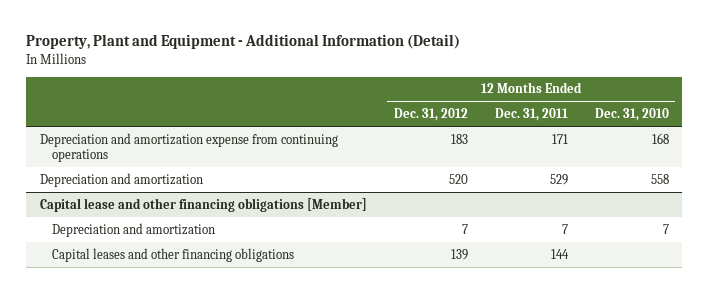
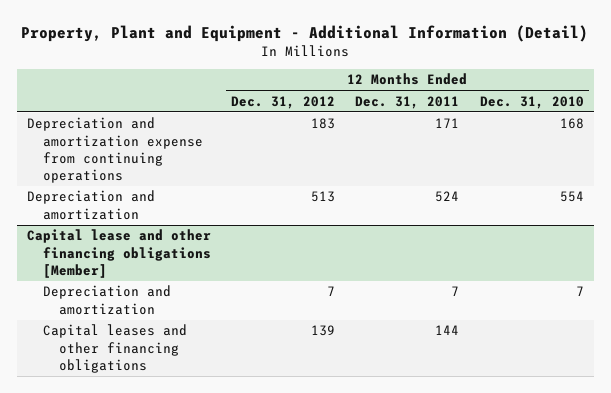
[448,173,468,184] 520 -> [311,191,336,203] 513
[549,173,568,185] 529 -> [435,191,460,203] 524
[650,173,669,184] 558 -> [559,191,584,203] 554

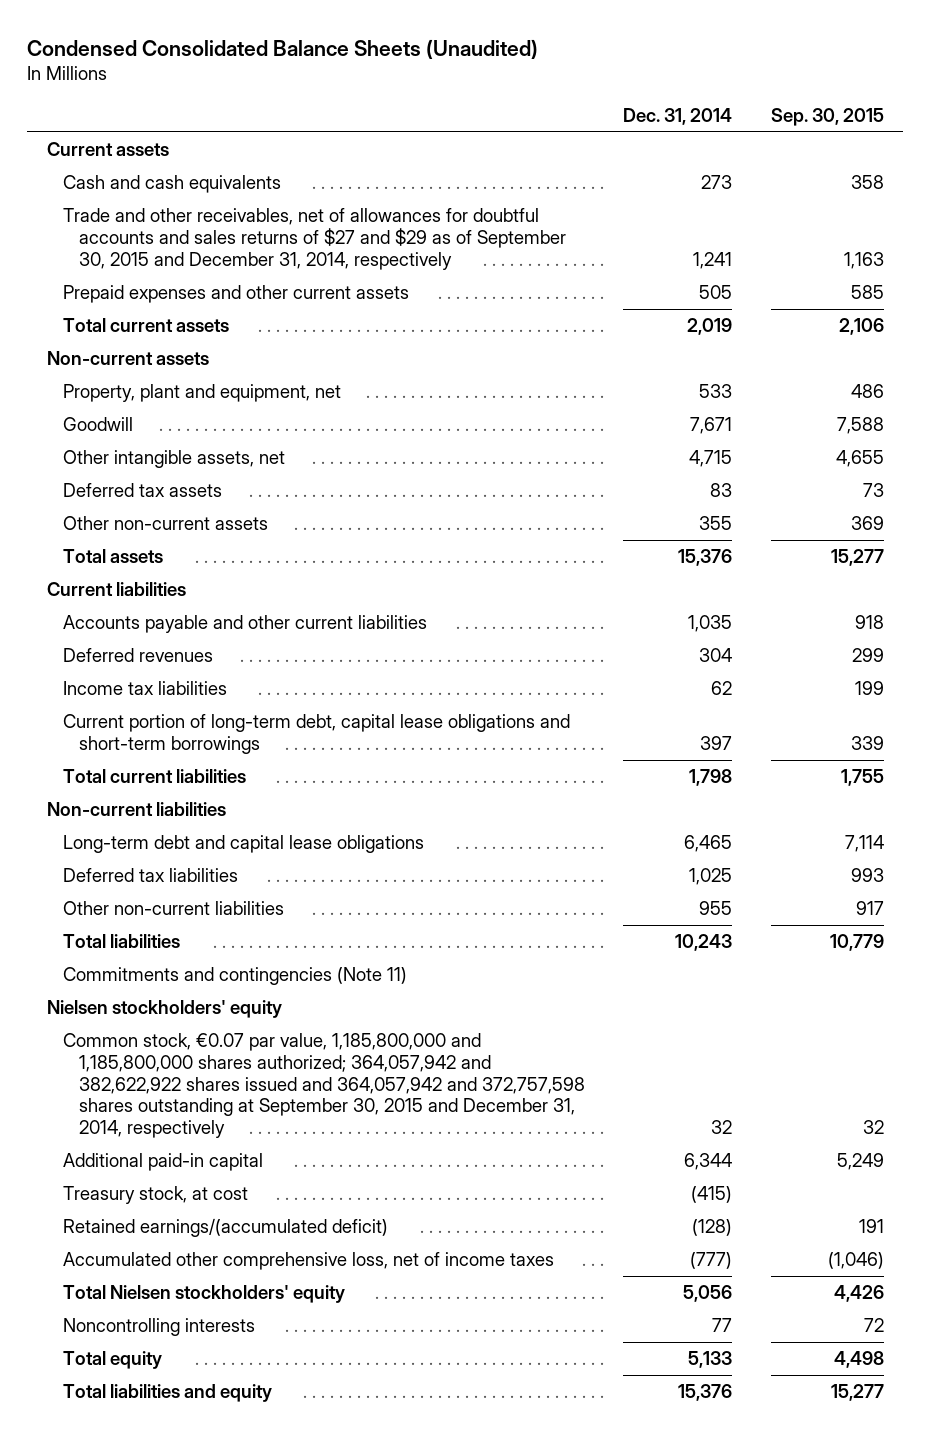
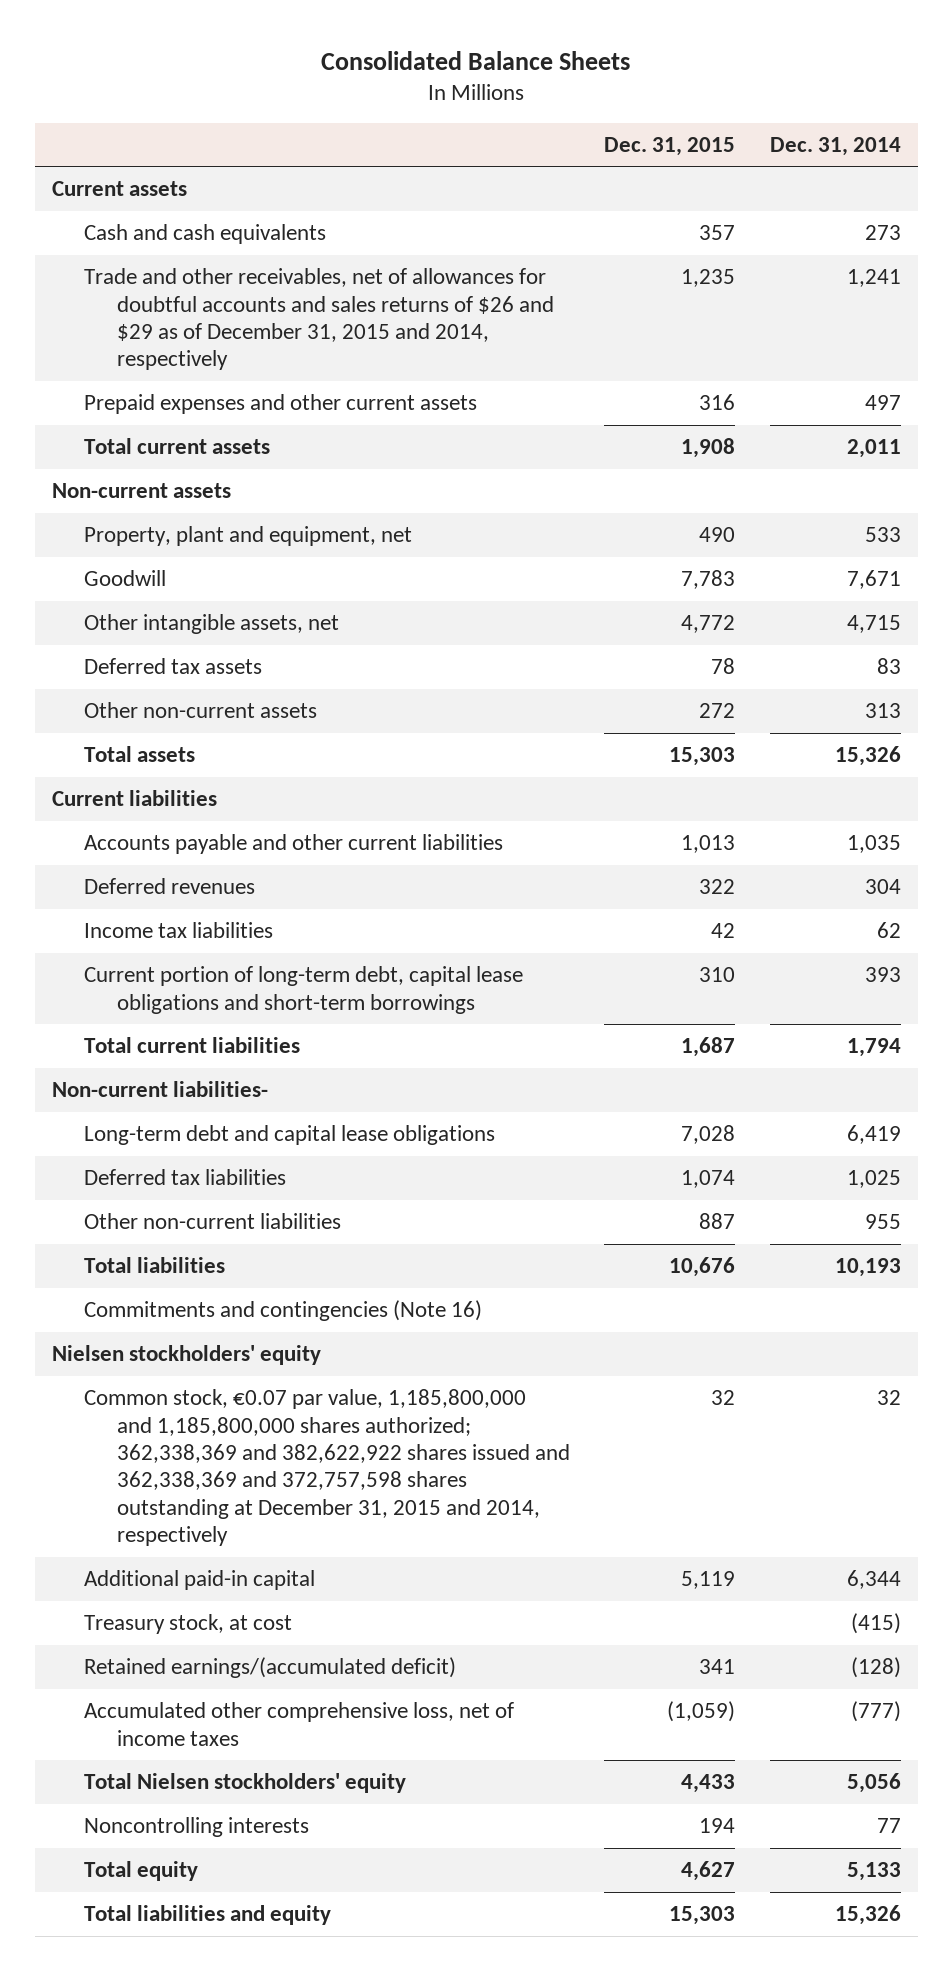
[27,38,539,59] Condensed Consolidated Balance Sheets (Unaudited) -> [321,50,631,70] Consolidated Balance Sheets
[770,107,884,126] Sep. 30, 2015 -> none
none -> [604,136,736,156] Dec. 31, 2015
[62,208,566,270] Trade and other receivables, net of allowances for doubtful accounts and sales returns of $27 and $29 as of September 30, 2015 and December 31, 2014, respectively -> [84,268,555,371] Trade and other receivables, net of allowances for doubtful accounts and sales returns of $26 and $29 as of December 31, 2015 and 2014, respectively
[699,285,733,300] 505 -> [864,395,901,411] 497
[687,318,733,336] 2,019 -> [846,439,901,459] 2,011
[699,516,733,531] 355 -> [864,703,901,719] 313
[678,549,733,567] 15,376 -> [834,746,901,767] 15,326
[700,735,733,750] 397 -> [864,967,901,983] 393
[689,769,733,787] 1,798 -> [846,1038,901,1058] 1,794
[46,802,226,817] Non-current liabilities -> [51,1081,268,1098] Non-current liabilities-
[684,835,733,853] 6,465 -> [846,1125,901,1145] 6,419
[675,934,733,952] 10,243 -> [834,1258,901,1278] 10,193
[62,967,407,986] Commitments and contingencies (Note 11) -> [84,1300,483,1322] Commitments and contingencies (Note 16)
[62,1033,585,1139] Common stock, €0.07 par value, 1,185,800,000 and 1,185,800,000 shares authorized; 364,057,942 and 382,622,922 shares issued and 364,057,942 and 372,757,598 shares outstanding at September 30, 2015 and December 31, 2014, respectively -> [84,1389,571,1547] Common stock, €0.07 par value, 1,185,800,000 and 1,185,800,000 shares authorized; 362,338,369 and 382,622,922 shares issued and 362,338,369 and 372,757,598 shares outstanding at December 31, 2015 and 2014, respectively
[678,1384,733,1402] 15,376 -> [834,1905,901,1926] 15,326

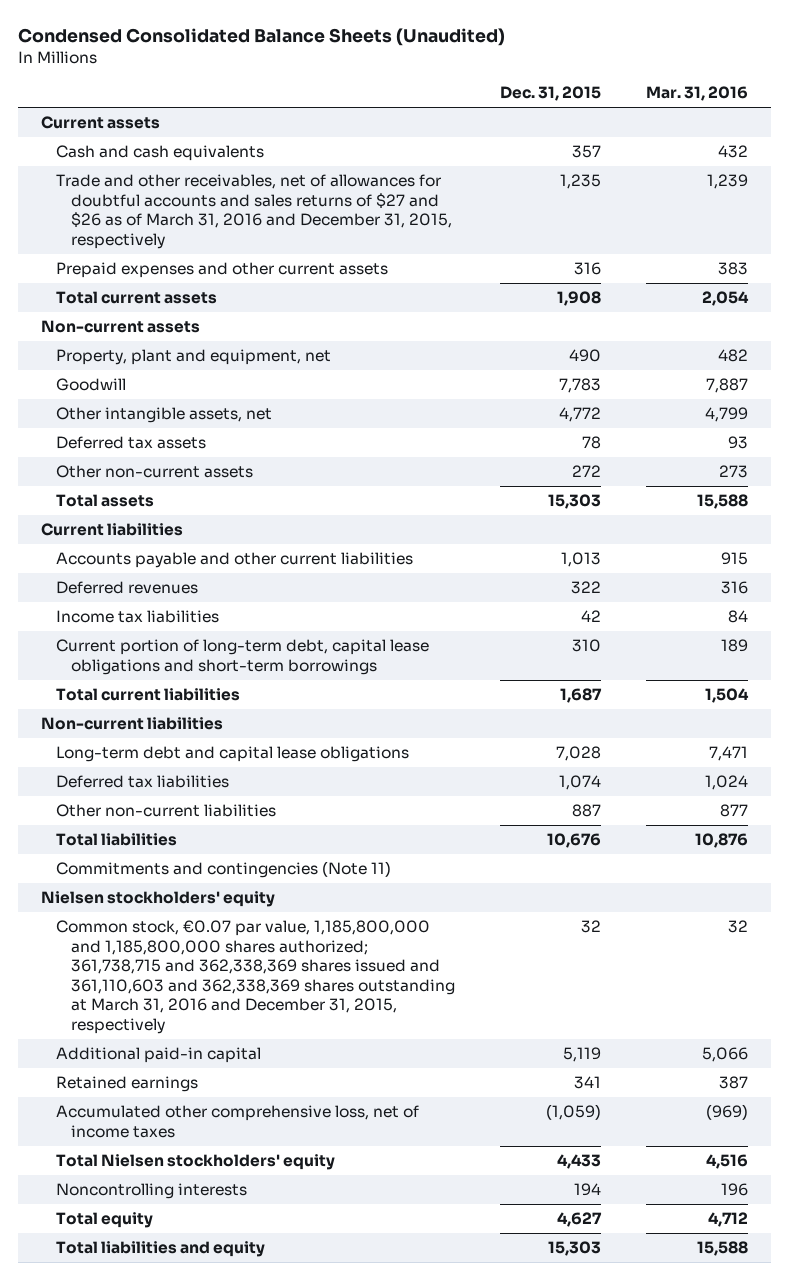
[321,50,631,70] Consolidated Balance Sheets -> [17,27,505,46] Condensed Consolidated Balance Sheets (Unaudited)
[769,136,901,156] Dec. 31, 2014 -> none
none -> [646,86,749,102] Mar. 31, 2016
[84,268,555,371] Trade and other receivables, net of allowances for doubtful accounts and sales returns of $26 and $29 as of December 31, 2015 and 2014, respectively -> [55,174,452,249] Trade and other receivables, net of allowances for doubtful accounts and sales returns of $27 and $26 as of March 31, 2016 and December 31, 2015, respectively
[51,1081,268,1098] Non-current liabilities- -> [40,717,223,731] Non-current liabilities
[84,1300,483,1322] Commitments and contingencies (Note 16) -> [55,861,391,879] Commitments and contingencies (Note 11)
[84,1389,571,1547] Common stock, €0.07 par value, 1,185,800,000 and 1,185,800,000 shares authorized; 362,338,369 and 382,622,922 shares issued and 362,338,369 and 372,757,598 shares outstanding at December 31, 2015 and 2014, respectively -> [55,920,455,1034] Common stock, €0.07 par value, 1,185,800,000 and 1,185,800,000 shares authorized; 361,738,715 and 362,338,369 shares issued and 361,110,603 and 362,338,369 shares outstanding at March 31, 2016 and December 31, 2015, respectively
[84,1614,293,1635] Treasury stock, at cost -> none
[84,1657,457,1679] Retained earnings/(accumulated deficit) -> [55,1076,198,1093] Retained earnings

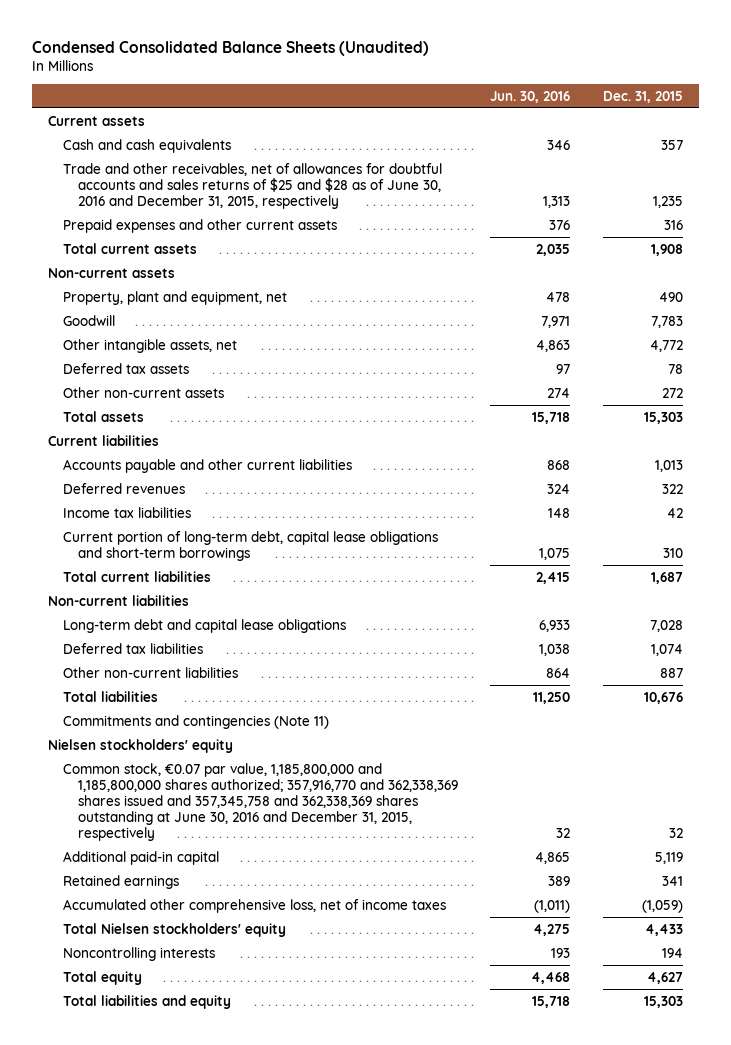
[646,86,749,102] Mar. 31, 2016 -> none
none -> [490,90,571,103] Jun. 30, 2016
[55,174,452,249] Trade and other receivables, net of allowances for doubtful accounts and sales returns of $27 and $26 as of March 31, 2016 and December 31, 2015, respectively -> [63,162,443,209] Trade and other receivables, net of allowances for doubtful accounts and sales returns of $25 and $28 as of June 30, 2016 and December 31, 2015, respectively
[55,920,455,1034] Common stock, €0.07 par value, 1,185,800,000 and 1,185,800,000 shares authorized; 361,738,715 and 362,338,369 shares issued and 361,110,603 and 362,338,369 shares outstanding at March 31, 2016 and December 31, 2015, respectively -> [63,762,459,842] Common stock, €0.07 par value, 1,185,800,000 and 1,185,800,000 shares authorized; 357,916,770 and 362,338,369 shares issued and 357,345,758 and 362,338,369 shares outstanding at June 30, 2016 and December 31, 2015, respectively

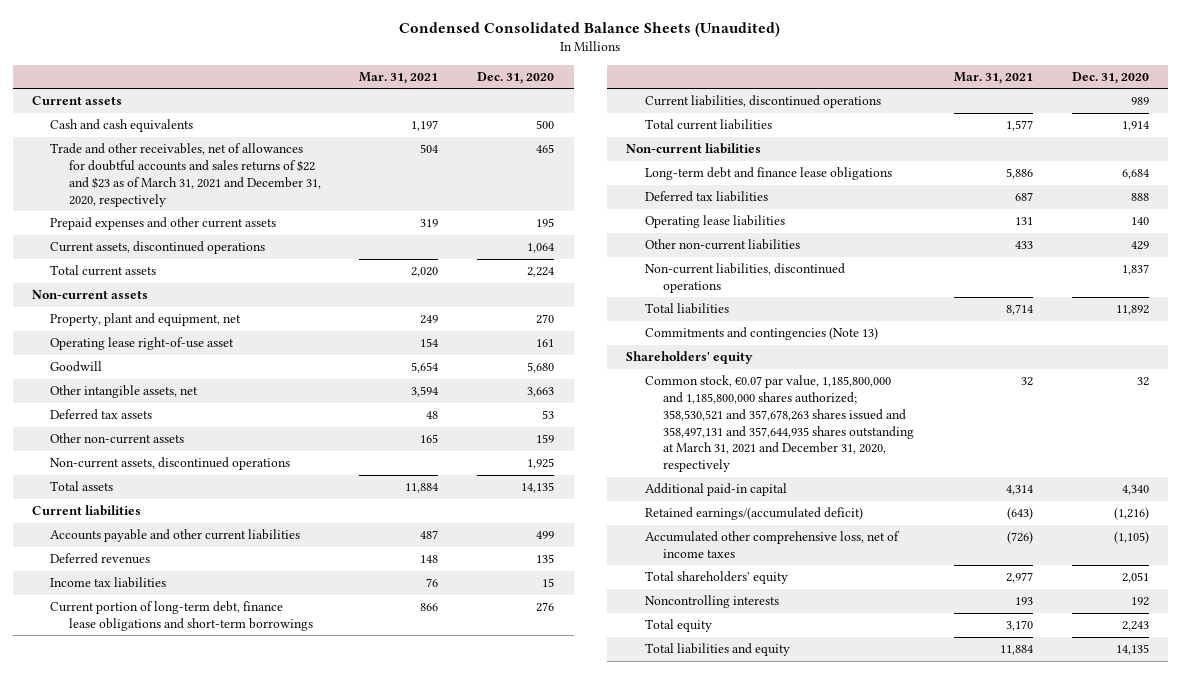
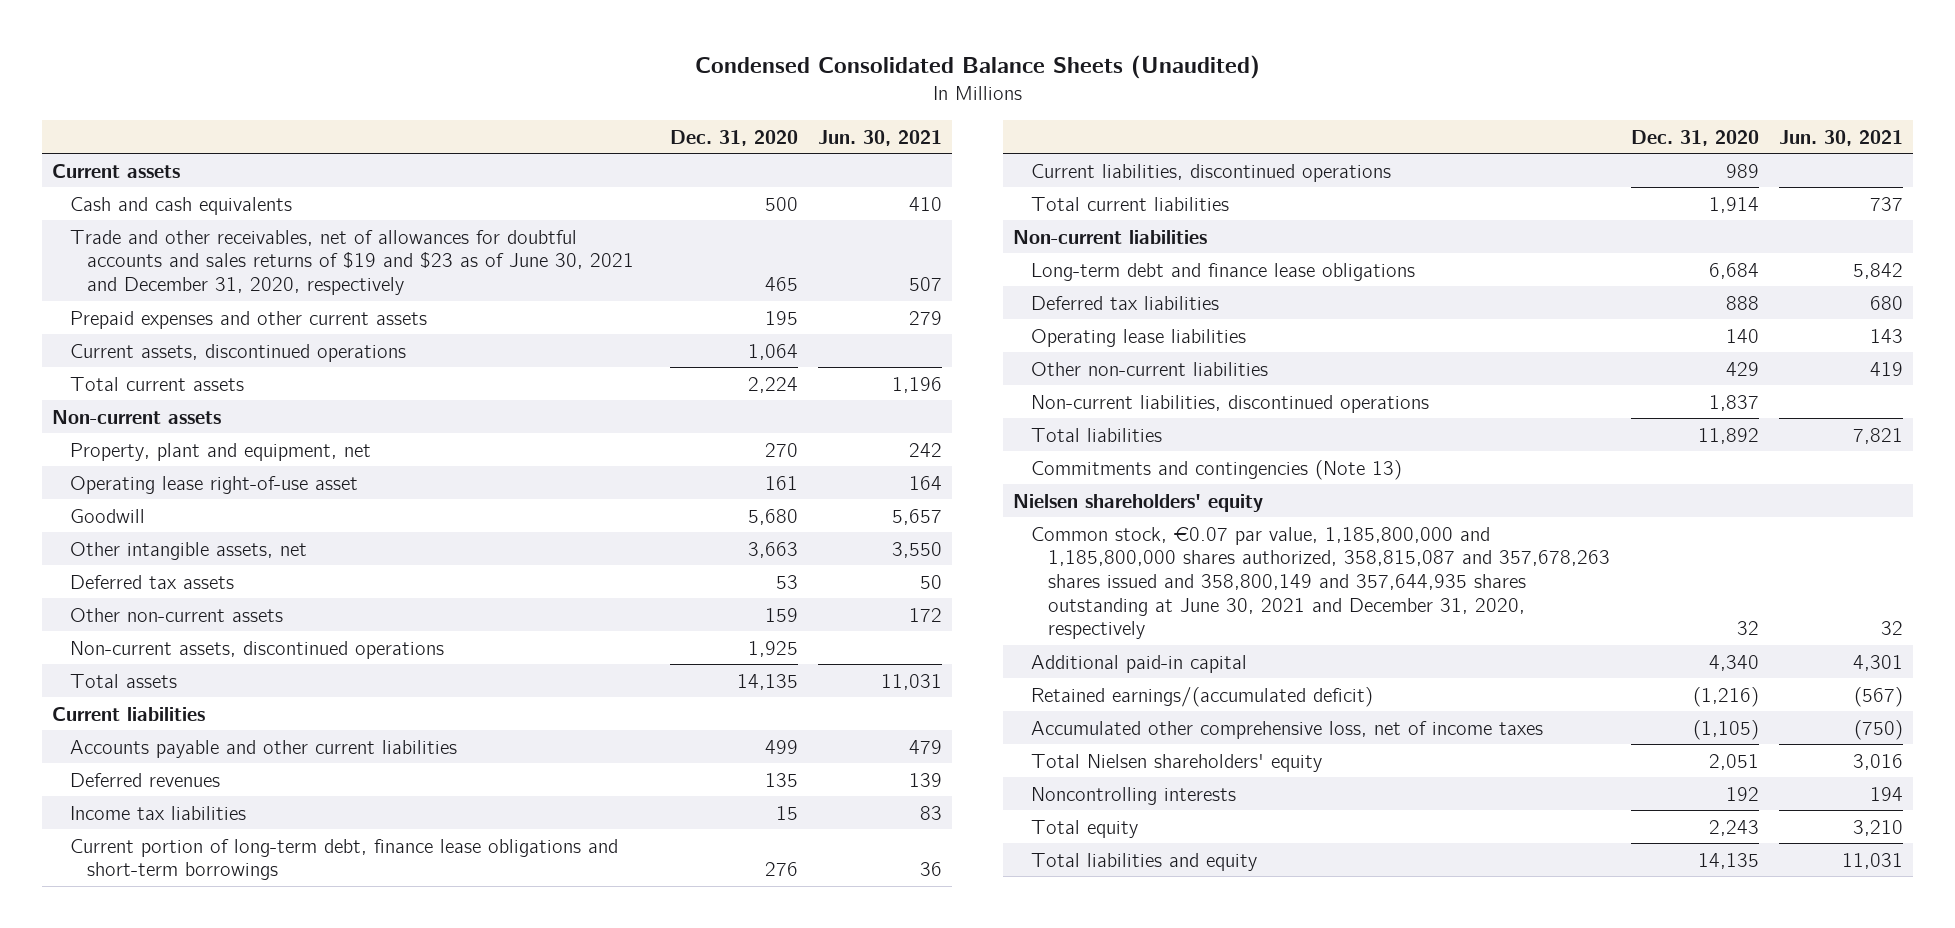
[359,71,439,84] Mar. 31, 2021 -> none
none -> [818,129,943,146] Jun. 30, 2021
[50,143,321,207] Trade and other receivables, net of allowances for doubtful accounts and sales returns of $22 and $23 as of March 31, 2021 and December 31, 2020, respectively -> [69,229,635,295] Trade and other receivables, net of allowances for doubtful accounts and sales returns of $19 and $23 as of June 30, 2021 and December 31, 2020, respectively
[626,351,754,365] Shareholders' equity -> [1012,493,1263,512] Nielsen shareholders' equity
[644,375,915,473] Common stock, €0.07 par value, 1,185,800,000 and 1,185,800,000 shares authorized; 358,530,521 and 357,678,263 shares issued and 358,497,131 and 357,644,935 shares outstanding at March 31, 2021 and December 31, 2020, respectively -> [1030,526,1611,640] Common stock, €0.07 par value, 1,185,800,000 and 1,185,800,000 shares authorized, 358,815,087 and 357,678,263 shares issued and 358,800,149 and 357,644,935 shares outstanding at June 30, 2021 and December 31, 2020, respectively
[644,571,788,585] Total shareholders' equity -> [1030,753,1322,772] Total Nielsen shareholders' equity

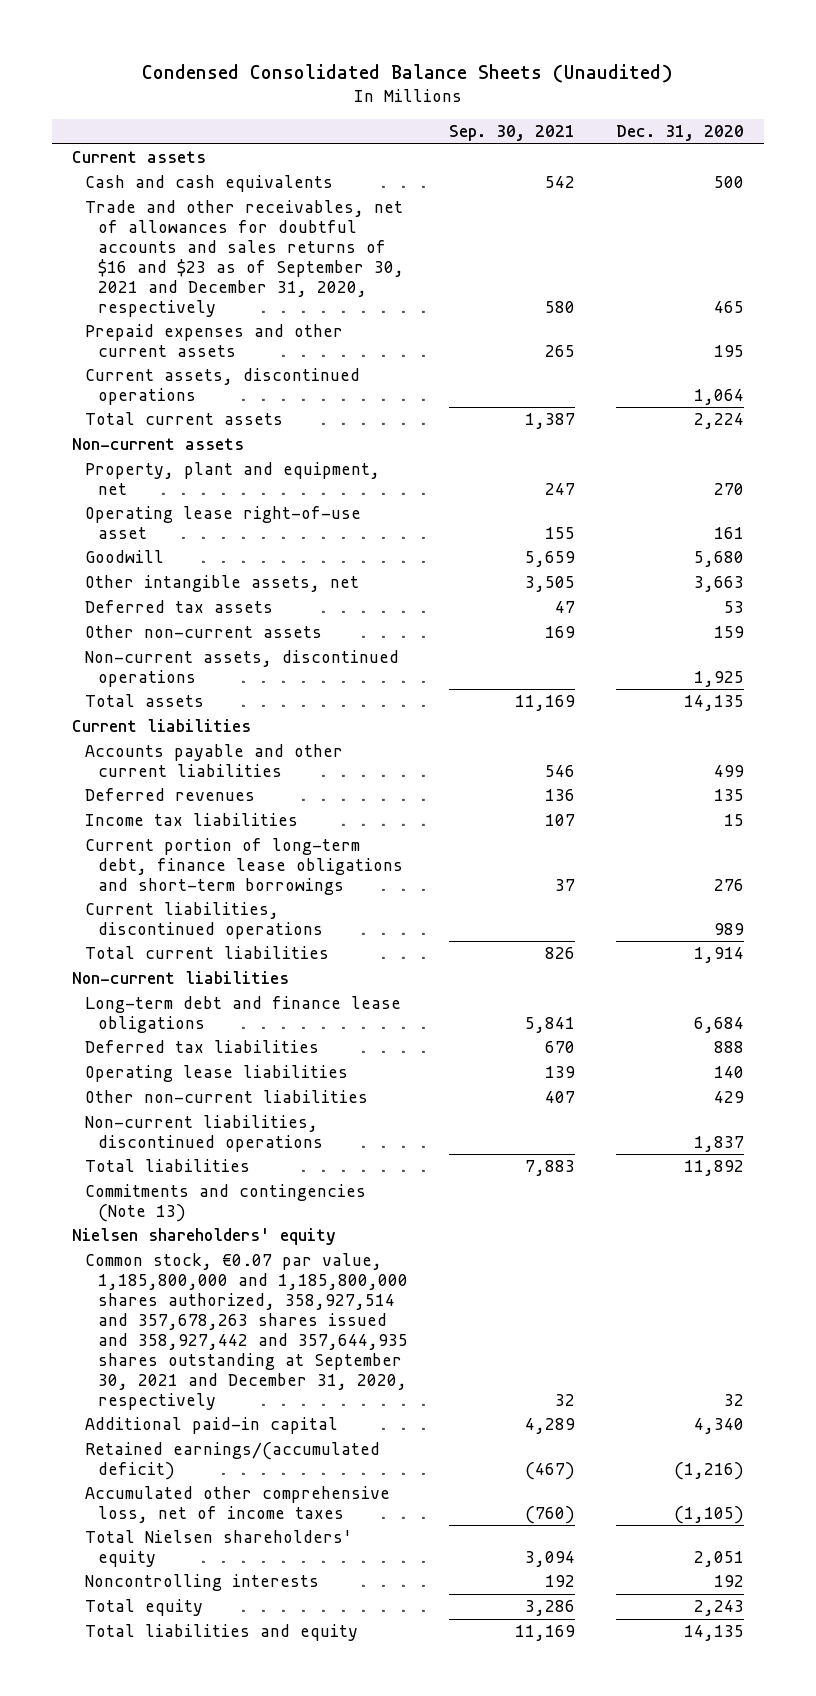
[818,129,943,146] Jun. 30, 2021 -> none
none -> [448,125,575,142] Sep. 30, 2021
[69,229,635,295] Trade and other receivables, net of allowances for doubtful accounts and sales returns of $19 and $23 as of June 30, 2021 and December 31, 2020, respectively -> [84,200,404,317] Trade and other receivables, net of allowances for doubtful accounts and sales returns of $16 and $23 as of September 30, 2021 and December 31, 2020, respectively
[1030,526,1611,640] Common stock, €0.07 par value, 1,185,800,000 and 1,185,800,000 shares authorized, 358,815,087 and 357,678,263 shares issued and 358,800,149 and 357,644,935 shares outstanding at June 30, 2021 and December 31, 2020, respectively -> [84,1253,408,1410] Common stock, €0.07 par value, 1,185,800,000 and 1,185,800,000 shares authorized, 358,927,514 and 357,678,263 shares issued and 358,927,442 and 357,644,935 shares outstanding at September 30, 2021 and December 31, 2020, respectively

